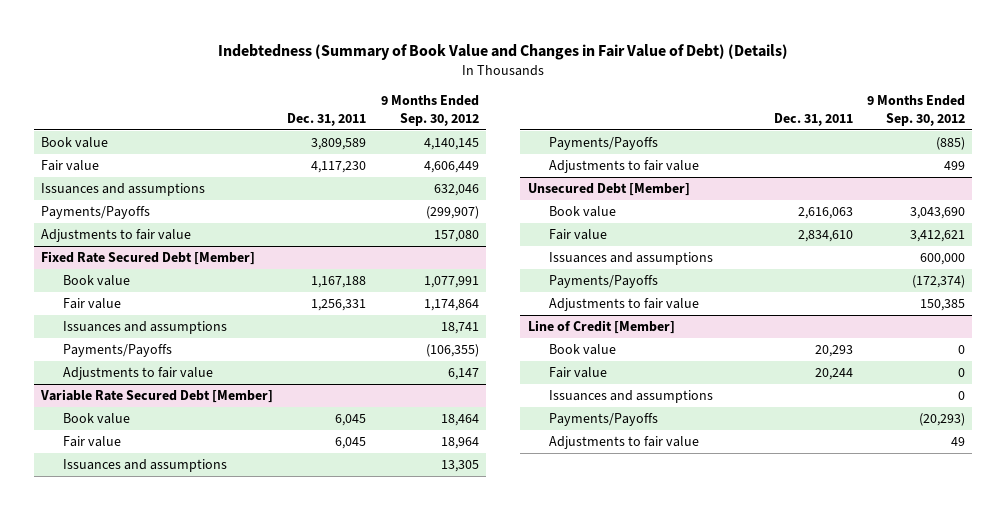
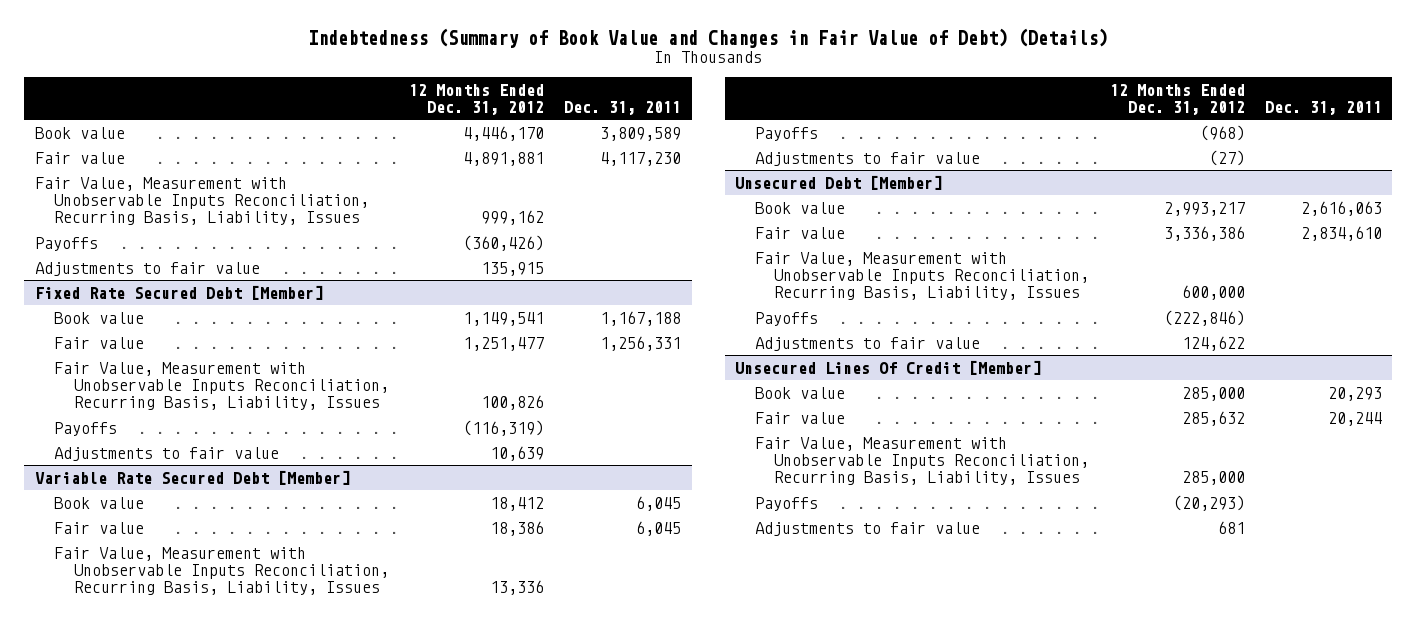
[380,95,479,126] 9 Months Ended Sep. 30, 2012 -> none
none -> [409,83,545,115] 12 Months Ended Dec. 31, 2012
[41,183,206,197] Issuances and assumptions -> [34,176,370,226] Fair Value, Measurement with Unobservable Inputs Reconciliation, Recurring Basis, Liability, Issues
[41,206,151,220] Payments/Payoffs -> [34,236,98,251] Payoffs
[63,321,228,335] Issuances and assumptions -> [54,361,389,411] Fair Value, Measurement with Unobservable Inputs Reconciliation, Recurring Basis, Liability, Issues
[63,344,173,358] Payments/Payoffs -> [54,421,118,436] Payoffs
[63,459,228,473] Issuances and assumptions -> [54,546,389,596] Fair Value, Measurement with Unobservable Inputs Reconciliation, Recurring Basis, Liability, Issues
[549,137,659,151] Payments/Payoffs -> [754,126,818,141] Payoffs
[549,252,714,266] Issuances and assumptions -> [754,251,1090,301] Fair Value, Measurement with Unobservable Inputs Reconciliation, Recurring Basis, Liability, Issues
[549,275,659,289] Payments/Payoffs -> [754,311,818,326] Payoffs
[527,320,675,335] Line of Credit [Member] -> [735,359,1042,375] Unsecured Lines Of Credit [Member]
[549,390,714,404] Issuances and assumptions -> [754,436,1090,486] Fair Value, Measurement with Unobservable Inputs Reconciliation, Recurring Basis, Liability, Issues
[549,413,659,427] Payments/Payoffs -> [754,496,818,511] Payoffs

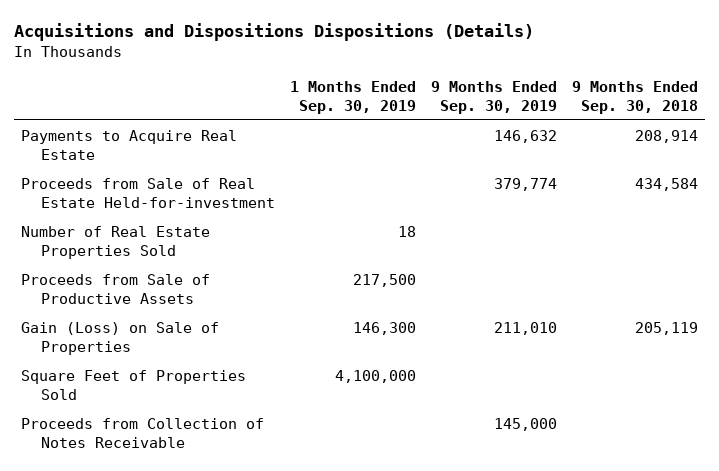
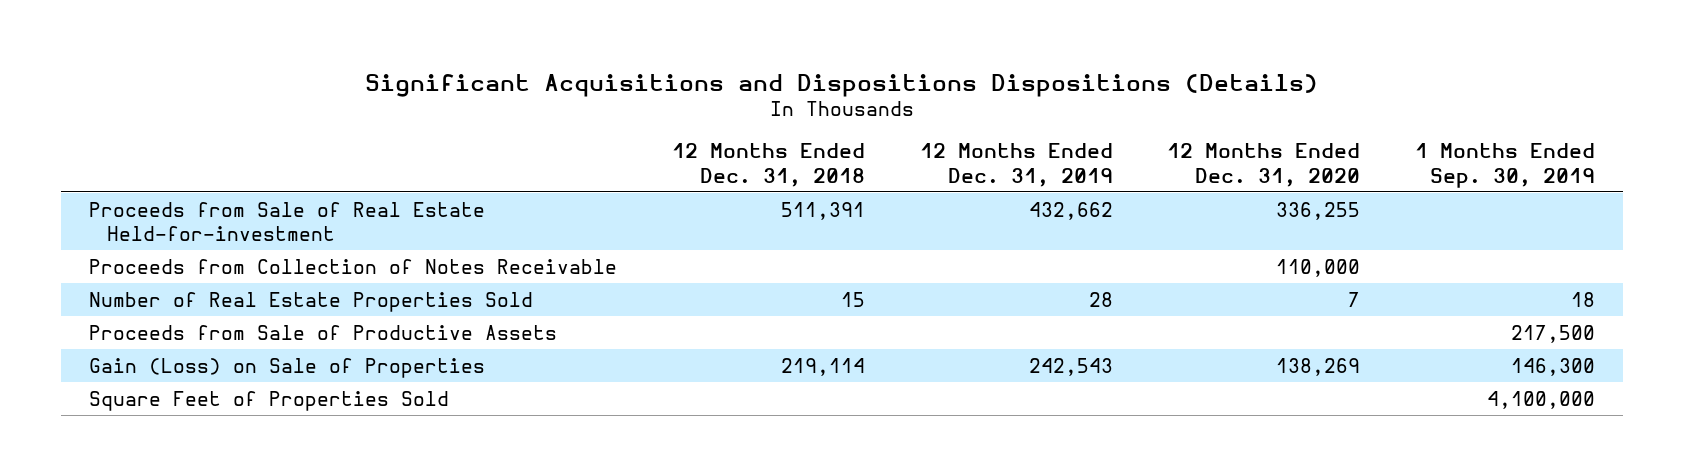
[13,22,534,41] Acquisitions and Dispositions Dispositions (Details) -> [365,73,1319,97] Significant Acquisitions and Dispositions Dispositions (Details)
[430,80,557,114] 9 Months Ended Sep. 30, 2019 -> none
[571,80,698,114] 9 Months Ended Sep. 30, 2018 -> none
none -> [671,143,865,187] 12 Months Ended Dec. 31, 2018
none -> [919,143,1113,187] 12 Months Ended Dec. 31, 2019
none -> [1167,143,1361,187] 12 Months Ended Dec. 31, 2020
[21,129,238,161] Payments to Acquire Real Estate -> none
[21,417,265,449] Proceeds from Collection of Notes Receivable -> [88,258,617,274] Proceeds from Collection of Notes Receivable

